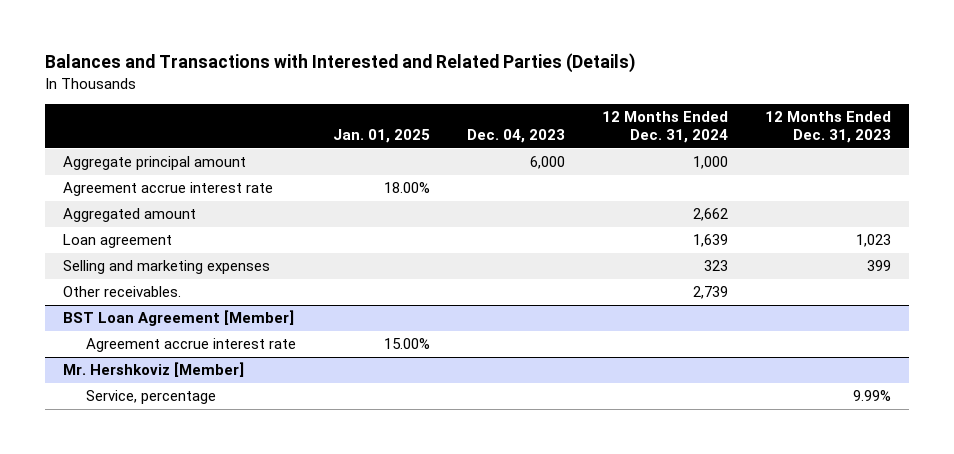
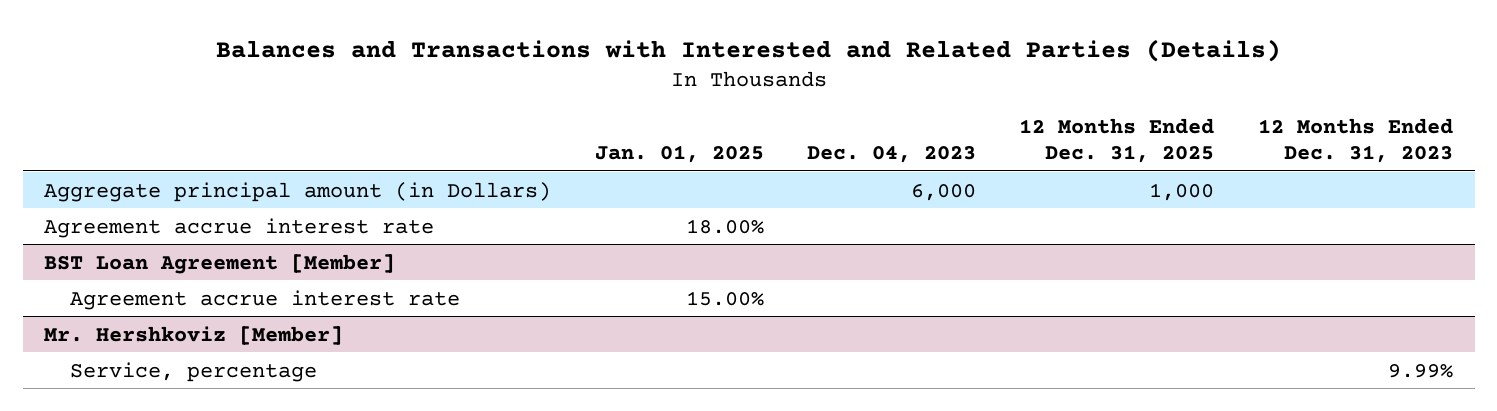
[602,111,729,144] 12 Months Ended Dec. 31, 2024 -> none
none -> [1019,117,1215,163] 12 Months Ended Dec. 31, 2025
[63,156,247,171] Aggregate principal amount -> [44,181,552,202] Aggregate principal amount (in Dollars)
[63,208,197,223] Aggregated amount -> none
[63,234,173,249] Loan agreement -> none
[63,260,271,275] Selling and marketing expenses -> none
[63,286,182,298] Other receivables. -> none

